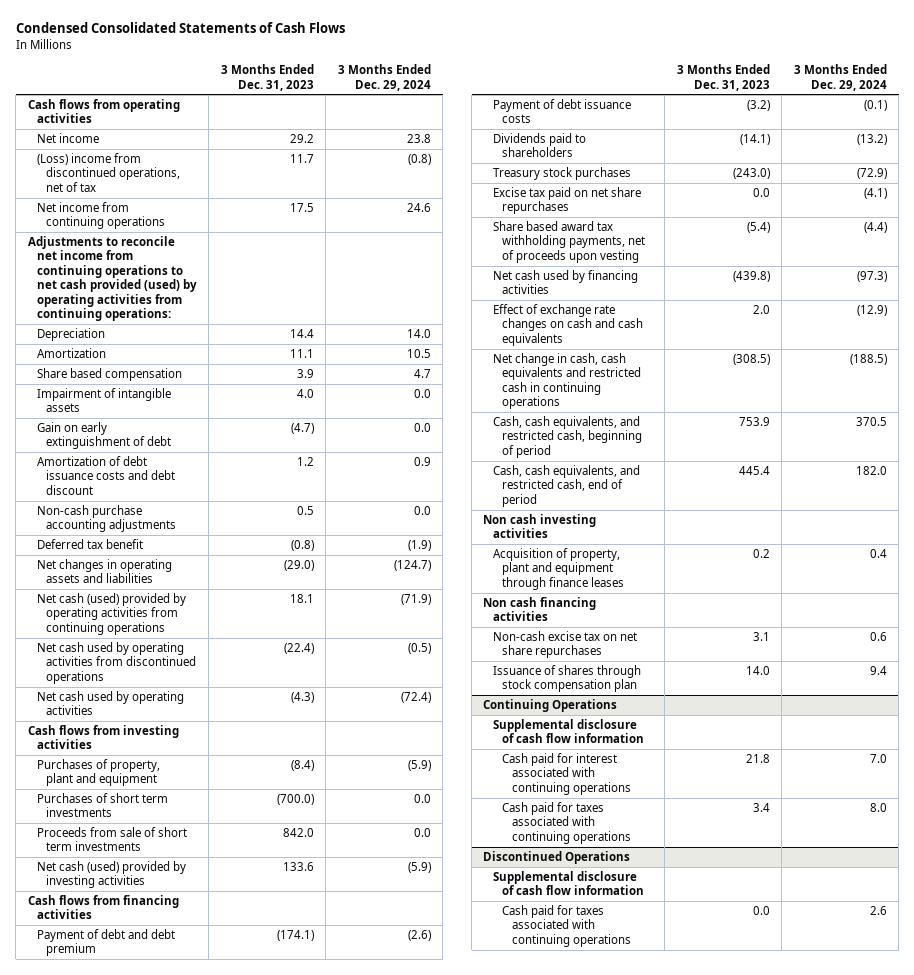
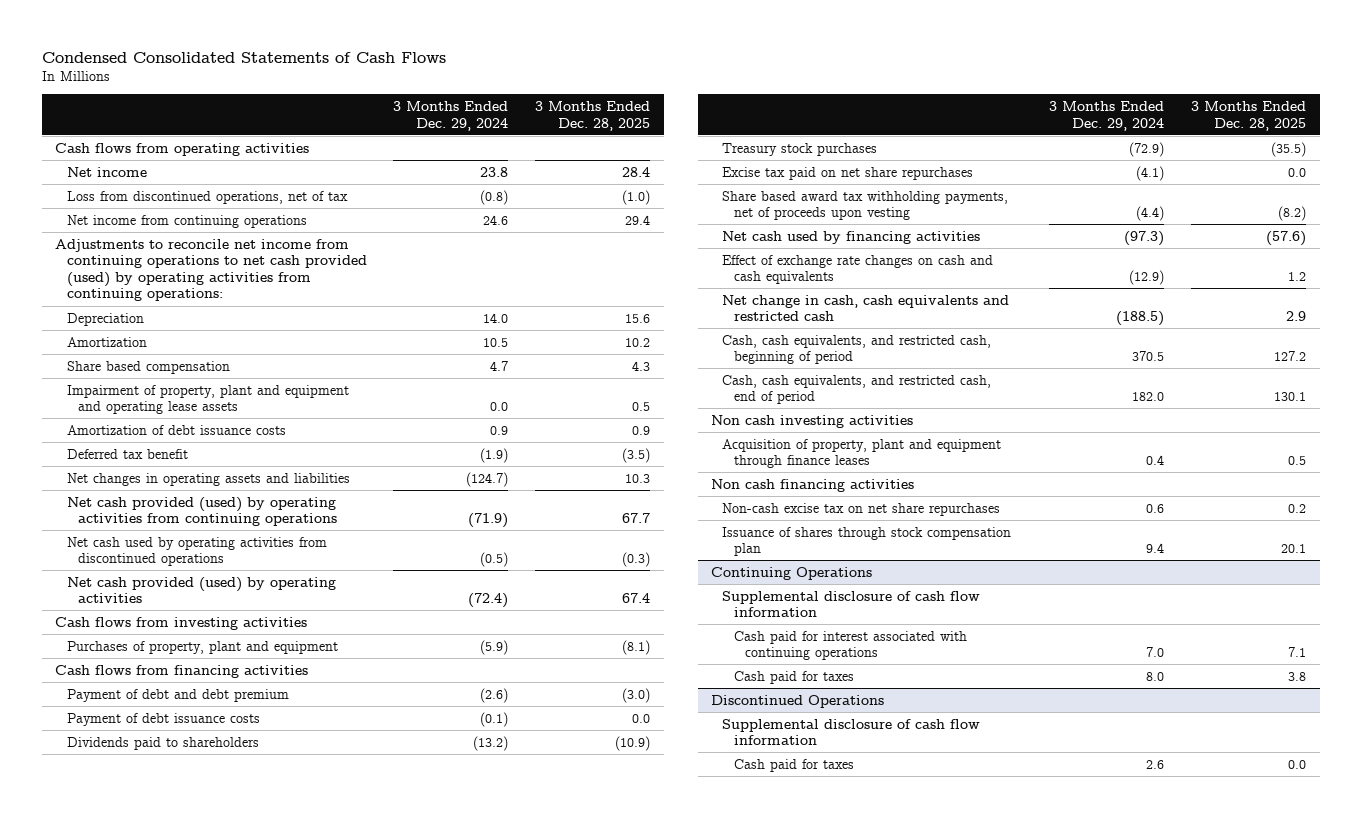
[220,64,314,91] 3 Months Ended Dec. 31, 2023 -> none
none -> [535,100,651,131] 3 Months Ended Dec. 28, 2025
[36,152,181,192] (Loss) income from discontinued operations, net of tax -> [66,190,348,204] Loss from discontinued operations, net of tax
[36,387,171,413] Impairment of intangible assets -> none
[36,421,172,450] Gain on early extinguishment of debt -> none
[36,504,177,533] Non-cash purchase accounting adjustments -> none
none -> [66,384,349,415] Impairment of property, plant and equipment and operating lease assets
[36,455,176,495] Amortization of debt issuance costs and debt discount -> [66,424,286,435] Amortization of debt issuance costs
[36,592,186,635] Net cash (used) provided by operating activities from continuing operations -> [66,496,337,527] Net cash provided (used) by operating activities from continuing operations
[36,690,184,716] Net cash used by operating activities -> [66,576,336,604] Net cash provided (used) by operating activities
[36,792,168,818] Purchases of short term investments -> none
[36,826,187,852] Proceeds from sale of short term investments -> none
[36,860,186,889] Net cash (used) provided by investing activities -> none
[492,352,642,410] Net change in cash, cash equivalents and restricted cash in continuing operations -> [722,294,1010,322] Net change in cash, cash equivalents and restricted cash
[502,801,631,844] Cash paid for taxes associated with continuing operations -> [733,670,854,684] Cash paid for taxes
[502,904,631,947] Cash paid for taxes associated with continuing operations -> [733,758,854,772] Cash paid for taxes

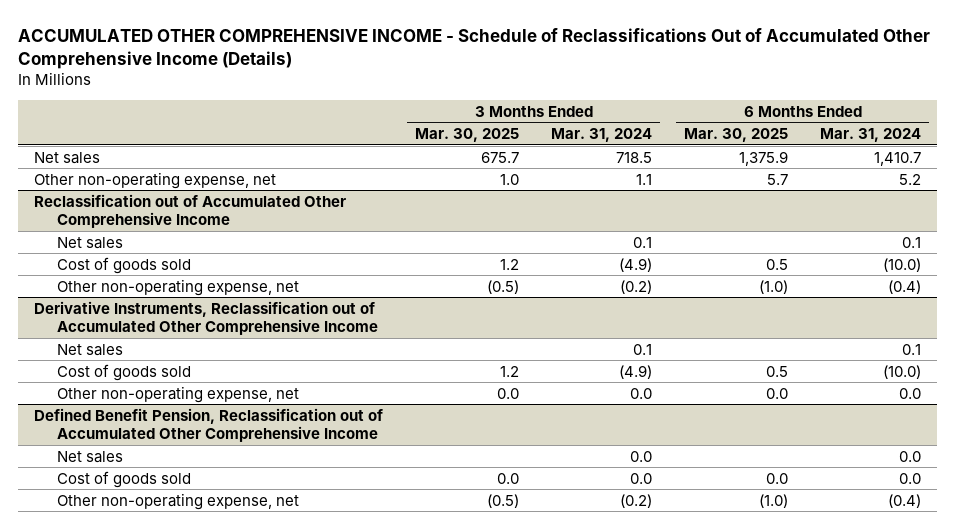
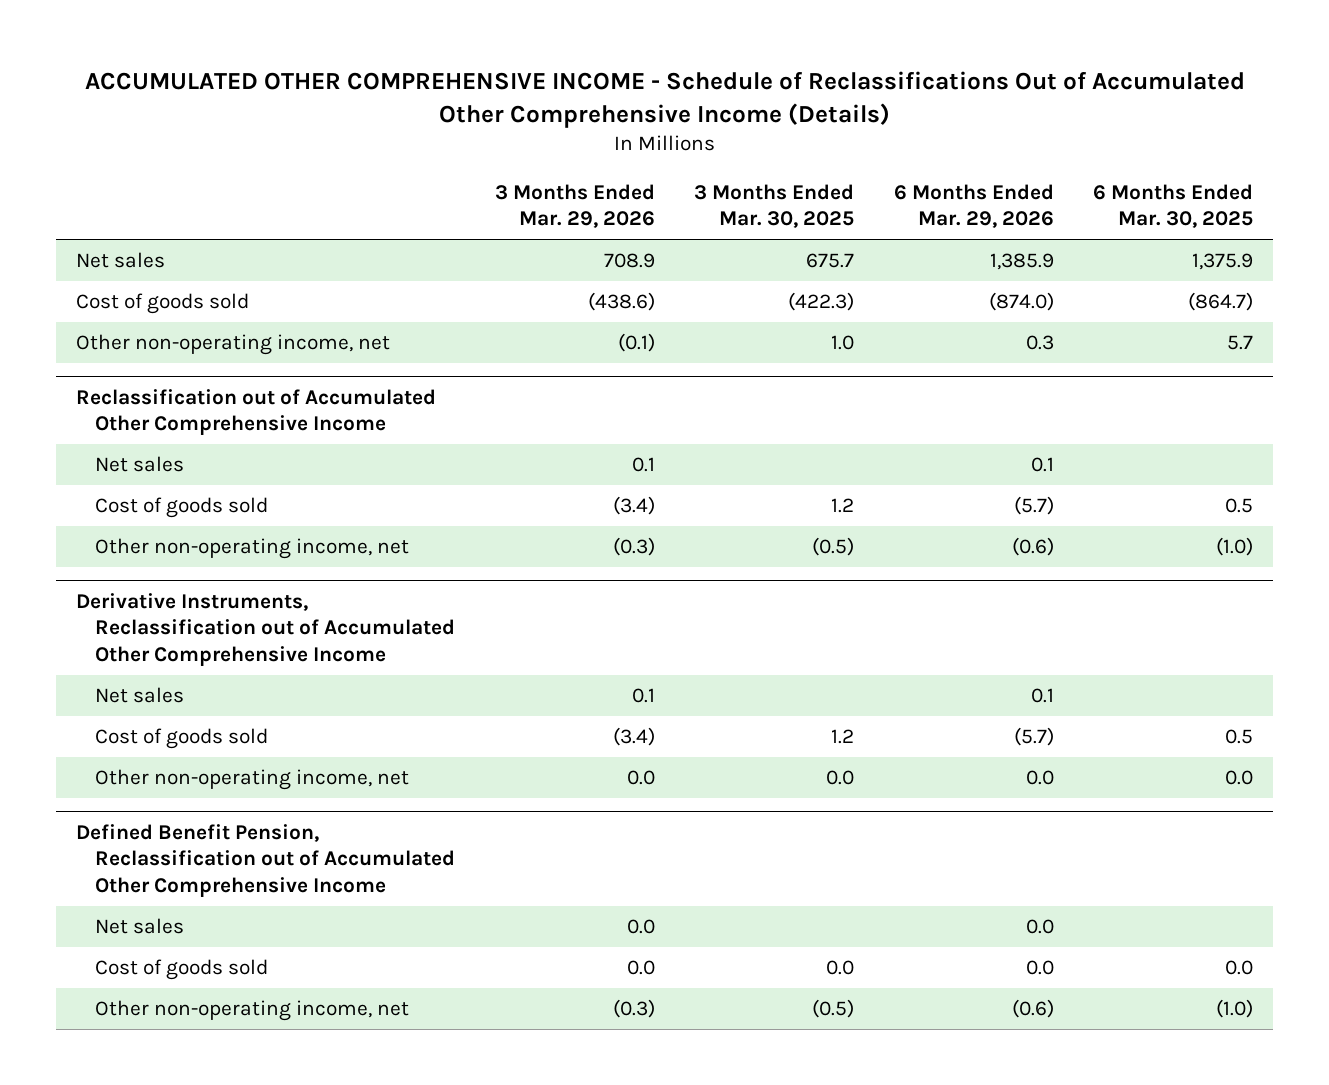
[551,127,653,142] Mar. 31, 2024 -> none
[819,127,921,142] Mar. 31, 2024 -> none
none -> [494,183,655,229] 3 Months Ended Mar. 29, 2026
none -> [893,183,1054,229] 6 Months Ended Mar. 29, 2026
none -> [75,293,249,315] Cost of goods sold
[34,171,277,189] Other non-operating expense, net -> [75,334,390,356] Other non-operating income, net
[57,278,300,296] Other non-operating expense, net -> [94,538,409,560] Other non-operating income, net
[57,385,300,403] Other non-operating expense, net -> [94,769,409,791] Other non-operating income, net
[57,492,300,510] Other non-operating expense, net -> [94,1000,409,1022] Other non-operating income, net

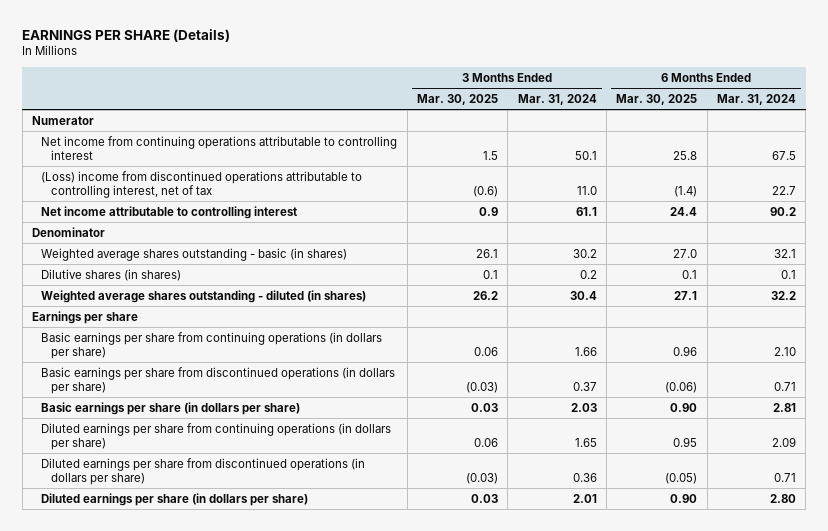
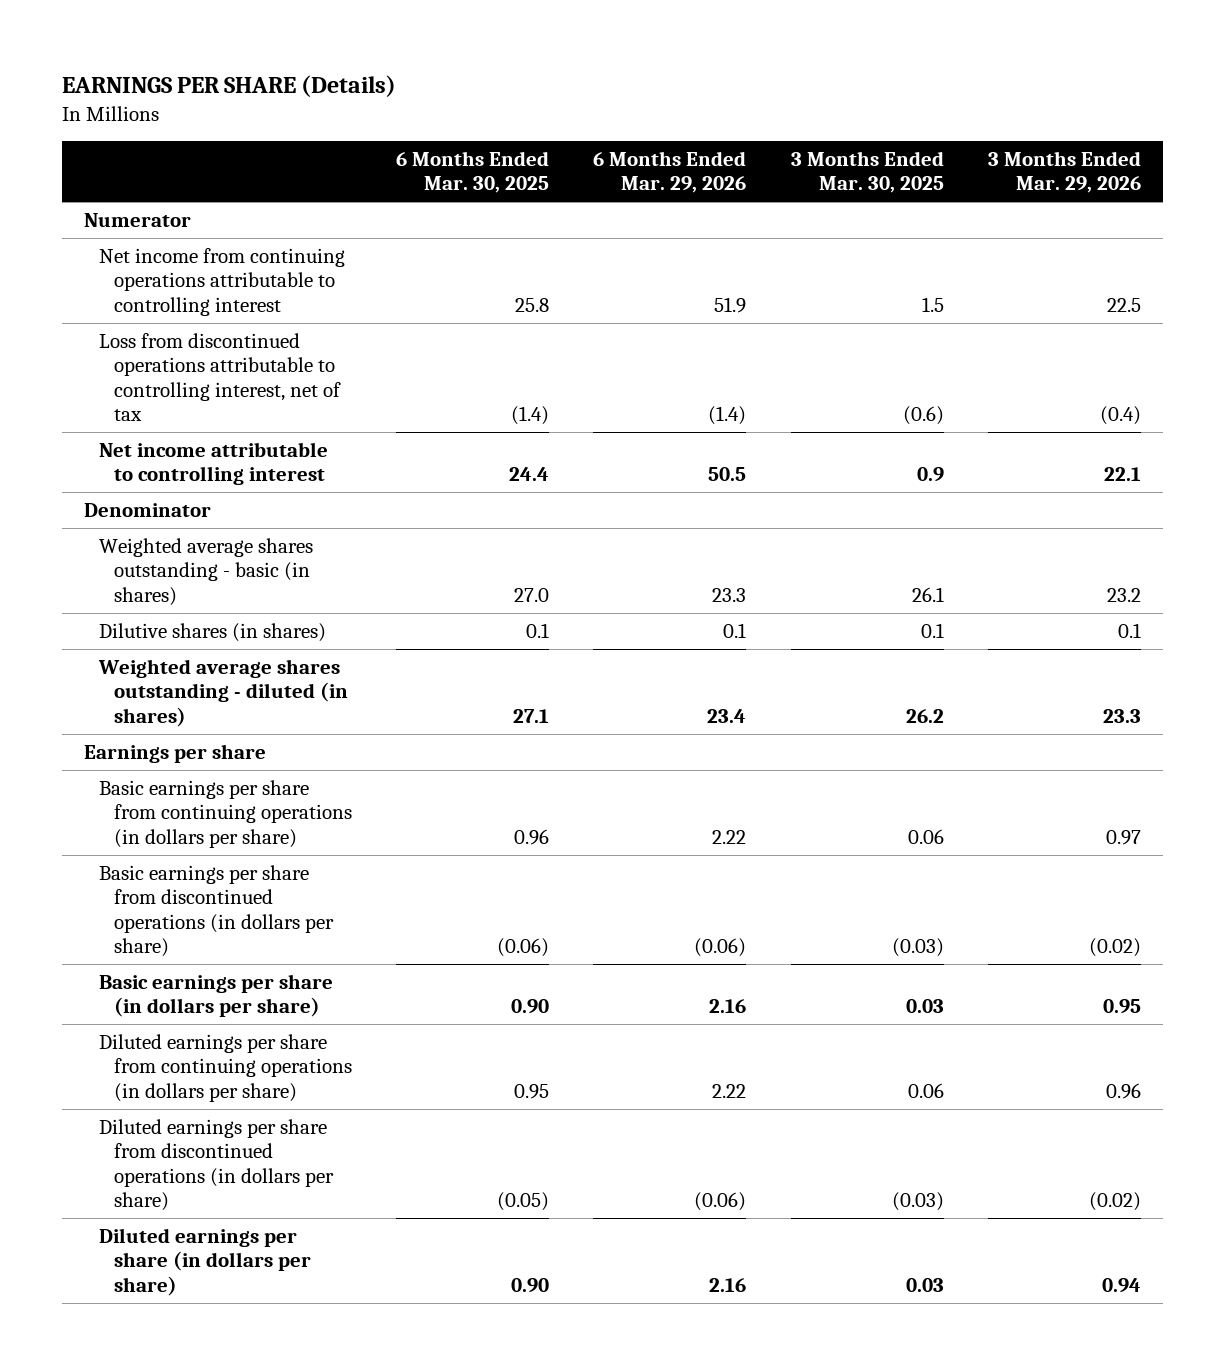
[517,93,597,105] Mar. 31, 2024 -> none
[716,93,796,105] Mar. 31, 2024 -> none
none -> [593,150,747,194] 6 Months Ended Mar. 29, 2026
none -> [987,150,1141,194] 3 Months Ended Mar. 29, 2026
[41,170,363,198] (Loss) income from discontinued operations attributable to controlling interest, net of tax -> [99,332,342,422] Loss from discontinued operations attributable to controlling interest, net of tax

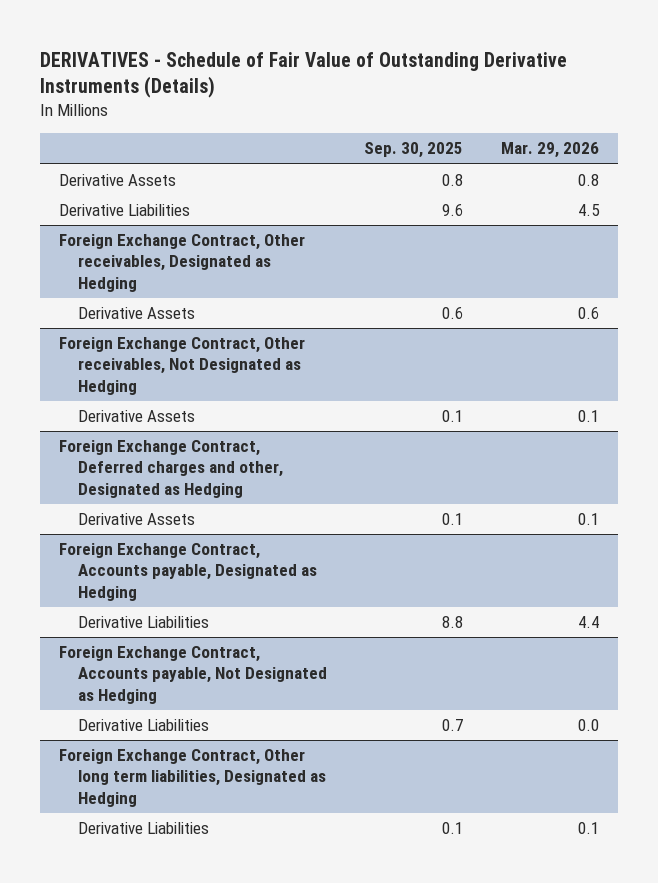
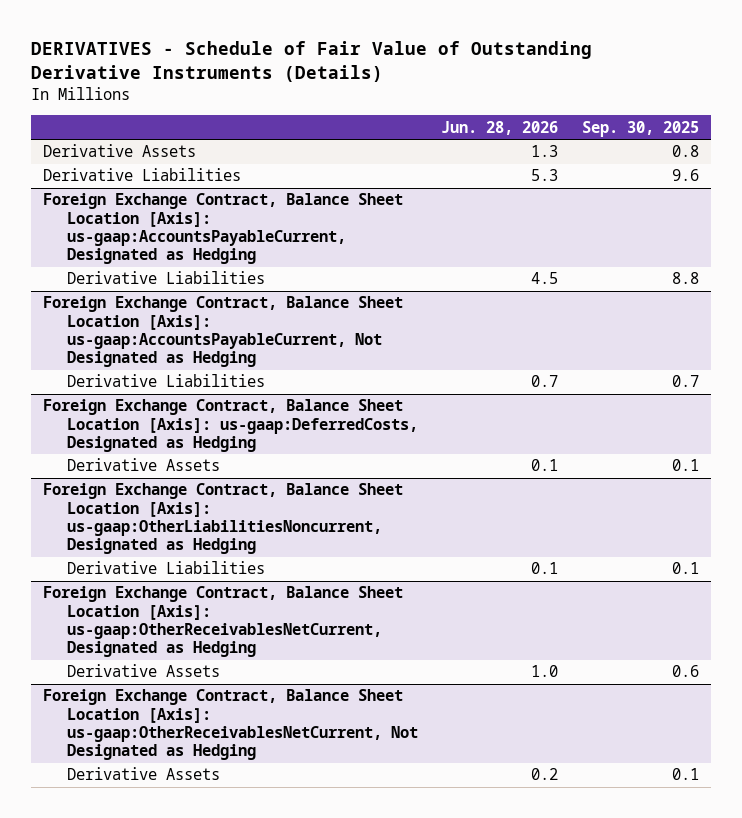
[500,142,599,159] Mar. 29, 2026 -> none
none -> [441,120,559,135] Jun. 28, 2026
[59,234,306,292] Foreign Exchange Contract, Other receivables, Designated as Hedging -> none
[77,307,195,320] Derivative Assets -> none
[59,337,306,395] Foreign Exchange Contract, Other receivables, Not Designated as Hedging -> none
[77,410,195,423] Derivative Assets -> none
[59,440,283,498] Foreign Exchange Contract, Deferred charges and other, Designated as Hedging -> none
[77,513,195,526] Derivative Assets -> none
[59,543,317,601] Foreign Exchange Contract, Accounts payable, Designated as Hedging -> none
none -> [43,193,404,265] Foreign Exchange Contract, Balance Sheet Location [Axis]: us-gaap:AccountsPayableCurrent, Designated as Hedging
[59,646,327,704] Foreign Exchange Contract, Accounts payable, Not Designated as Hedging -> none
none -> [43,296,404,368] Foreign Exchange Contract, Balance Sheet Location [Axis]: us-gaap:AccountsPayableCurrent, Not Designated as Hedging
[59,749,326,807] Foreign Exchange Contract, Other long term liabilities, Designated as Hedging -> none
none -> [43,399,418,453] Foreign Exchange Contract, Balance Sheet Location [Axis]: us-gaap:DeferredCosts, Designated as Hedging
none -> [66,458,220,472] Derivative Assets
none -> [43,483,404,555] Foreign Exchange Contract, Balance Sheet Location [Axis]: us-gaap:OtherLiabilitiesNoncurrent, Designated as Hedging
none -> [43,586,404,658] Foreign Exchange Contract, Balance Sheet Location [Axis]: us-gaap:OtherReceivablesNetCurrent, Designated as Hedging
none -> [66,664,220,678] Derivative Assets
none -> [43,689,418,761] Foreign Exchange Contract, Balance Sheet Location [Axis]: us-gaap:OtherReceivablesNetCurrent, Not Designated as Hedging
none -> [66,767,220,781] Derivative Assets

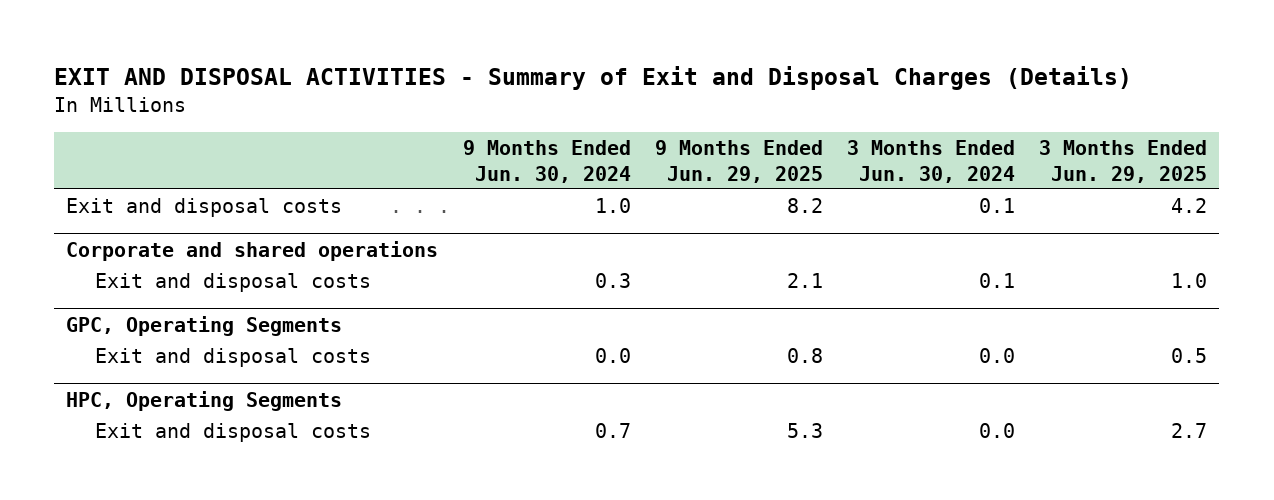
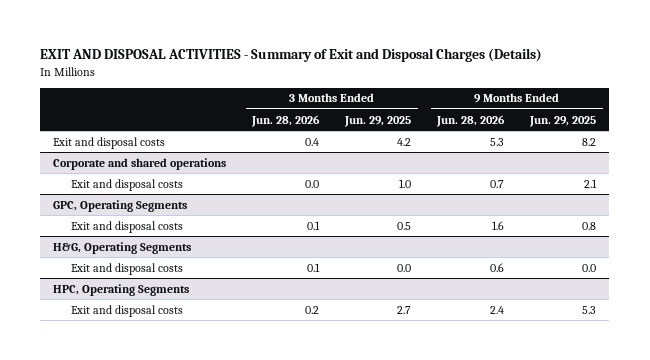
[462,140,631,183] 9 Months Ended Jun. 30, 2024 -> none
[847,140,1016,183] 3 Months Ended Jun. 30, 2024 -> none
none -> [251,114,321,127] Jun. 28, 2026
none -> [436,114,506,127] Jun. 28, 2026
none -> [53,241,192,254] H&G, Operating Segments
none -> [71,262,184,275] Exit and disposal costs

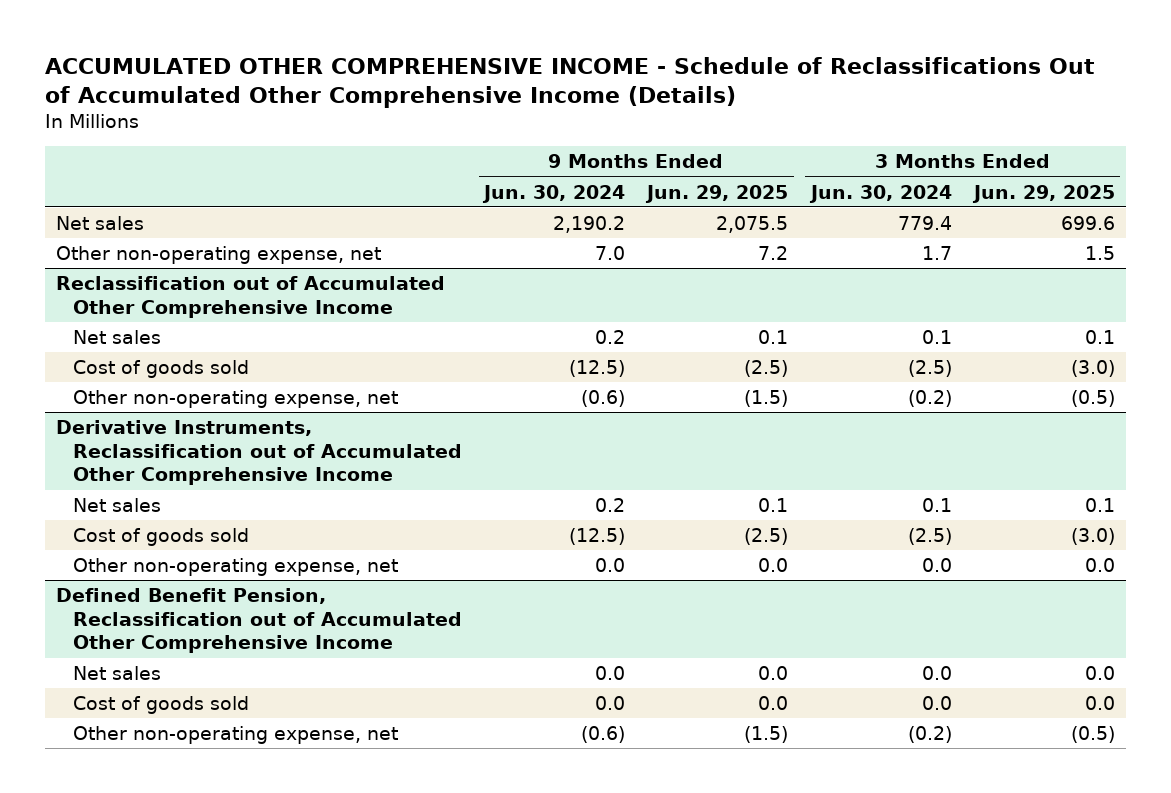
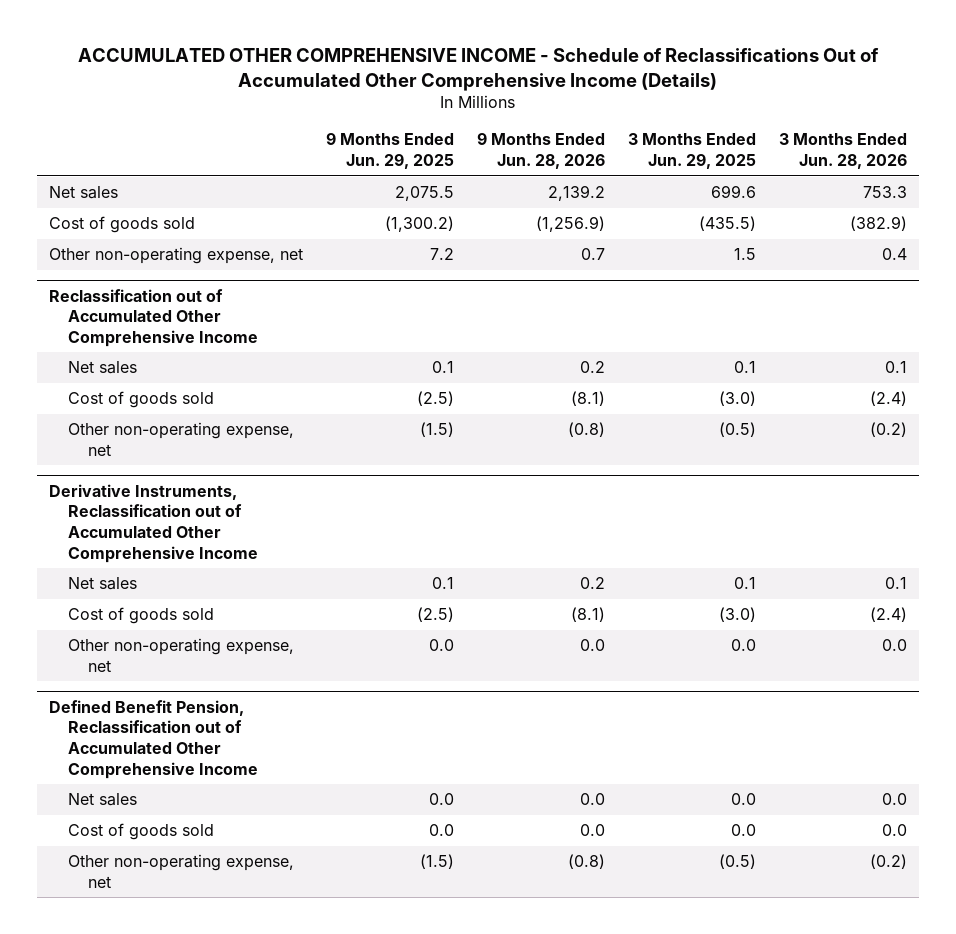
[482,184,626,203] Jun. 30, 2024 -> none
[808,184,952,203] Jun. 30, 2024 -> none
none -> [476,132,605,170] 9 Months Ended Jun. 28, 2026
none -> [779,133,908,170] 3 Months Ended Jun. 28, 2026
none -> [48,216,195,234] Cost of goods sold

